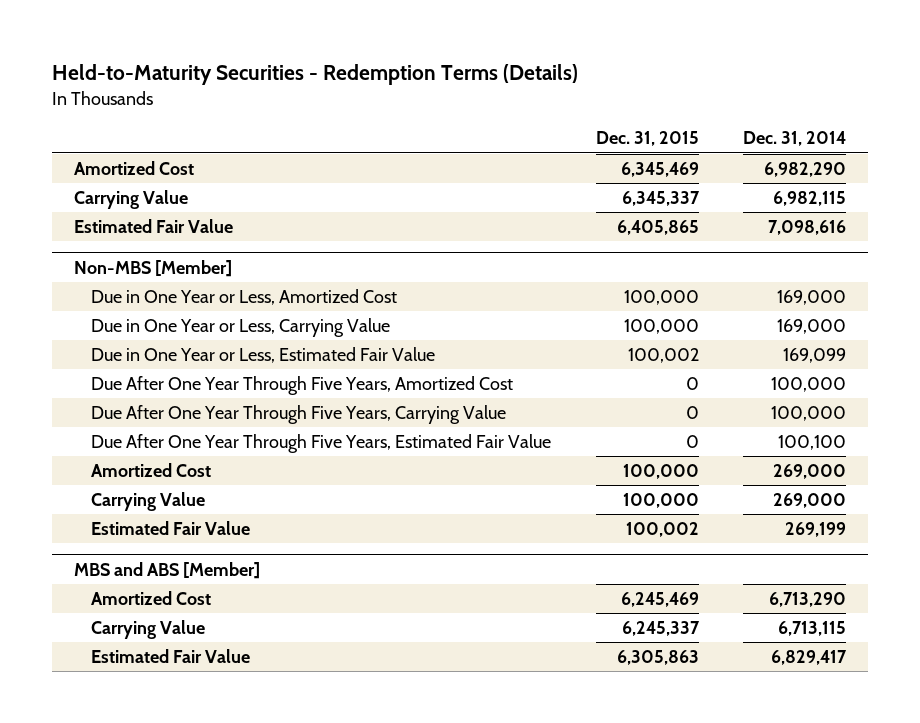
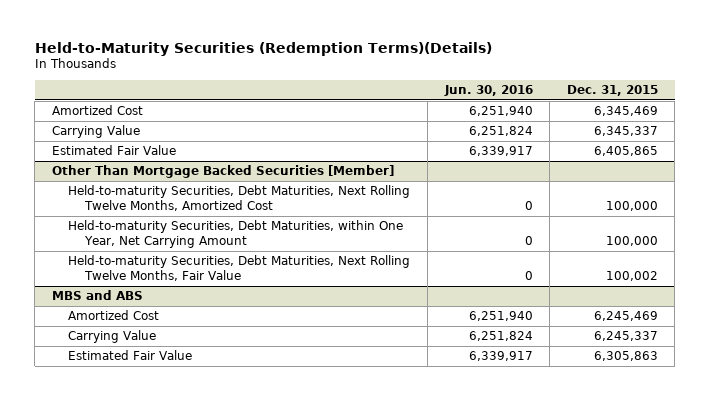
[51,64,578,86] Held-to-Maturity Securities - Redemption Terms (Details) -> [34,41,492,56] Held-to-Maturity Securities (Redemption Terms)(Details)
[743,131,847,147] Dec. 31, 2014 -> none
none -> [443,85,533,97] Jun. 30, 2016
[91,376,514,396] Due After One Year Through Five Years, Amortized Cost -> none
[91,405,507,425] Due After One Year Through Five Years, Carrying Value -> none
[91,434,552,454] Due After One Year Through Five Years, Estimated Fair Value -> none
[91,463,212,478] Amortized Cost -> none
[91,492,206,512] Carrying Value -> none
[91,521,251,536] Estimated Fair Value -> none
[74,259,233,277] Non-MBS [Member] -> [51,165,394,179] Other Than Mortgage Backed Securities [Member]
[91,289,398,306] Due in One Year or Less, Amortized Cost -> [68,185,411,212] Held-to-maturity Securities, Debt Maturities, Next Rolling Twelve Months, Amortized Cost
[91,318,391,338] Due in One Year or Less, Carrying Value -> [68,220,404,249] Held-to-maturity Securities, Debt Maturities, within One Year, Net Carrying Amount
[91,347,436,364] Due in One Year or Less, Estimated Fair Value -> [68,255,411,282] Held-to-maturity Securities, Debt Maturities, Next Rolling Twelve Months, Fair Value
[74,561,261,579] MBS and ABS [Member] -> [51,290,143,301] MBS and ABS

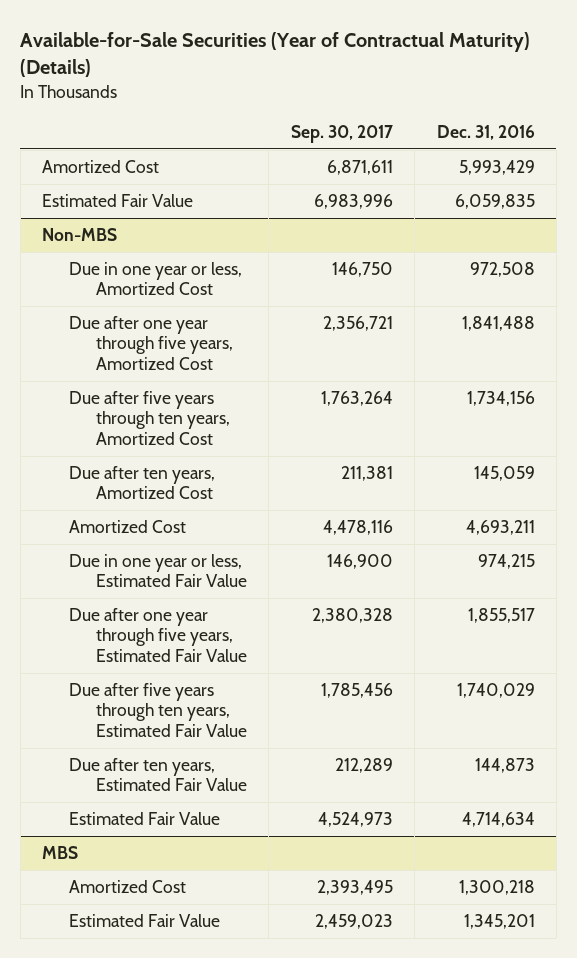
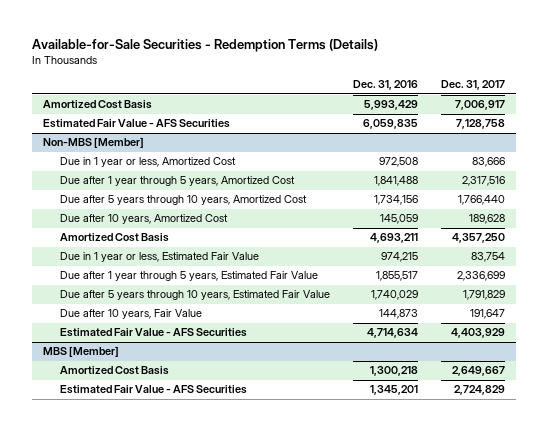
[20,32,531,78] Available-for-Sale Securities (Year of Contractual Maturity) (Details) -> [31,38,378,52] Available-for-Sale Securities - Redemption Terms (Details)
[290,124,393,143] Sep. 30, 2017 -> none
none -> [440,80,505,91] Dec. 31, 2017
[42,159,160,173] Amortized Cost -> [42,100,152,110] Amortized Cost Basis
[42,193,194,207] Estimated Fair Value -> [42,119,230,129] Estimated Fair Value - AFS Securities
[42,227,118,241] Non-MBS -> [42,137,144,149] Non-MBS [Member]
[69,261,243,296] Due in one year or less, Amortized Cost -> [59,157,236,168] Due in 1 year or less, Amortized Cost
[69,315,234,371] Due after one year through five years, Amortized Cost -> [59,176,295,187] Due after 1 year through 5 years, Amortized Cost
[69,390,231,446] Due after five years through ten years, Amortized Cost -> [59,195,307,206] Due after 5 years through 10 years, Amortized Cost
[69,465,216,500] Due after ten years, Amortized Cost -> [59,214,228,225] Due after 10 years, Amortized Cost
[69,519,187,533] Amortized Cost -> [59,233,169,243] Amortized Cost Basis
[69,553,248,588] Due in one year or less, Estimated Fair Value -> [59,252,259,263] Due in 1 year or less, Estimated Fair Value
[69,607,248,663] Due after one year through five years, Estimated Fair Value -> [59,271,318,282] Due after 1 year through 5 years, Estimated Fair Value
[69,682,248,738] Due after five years through ten years, Estimated Fair Value -> [59,290,330,301] Due after 5 years through 10 years, Estimated Fair Value
[69,757,248,792] Due after ten years, Estimated Fair Value -> [59,309,202,320] Due after 10 years, Fair Value
[69,811,221,825] Estimated Fair Value -> [59,328,247,338] Estimated Fair Value - AFS Securities
[42,845,79,859] MBS -> [42,346,119,358] MBS [Member]
[69,879,187,893] Amortized Cost -> [59,366,169,376] Amortized Cost Basis
[69,913,221,927] Estimated Fair Value -> [59,385,247,395] Estimated Fair Value - AFS Securities

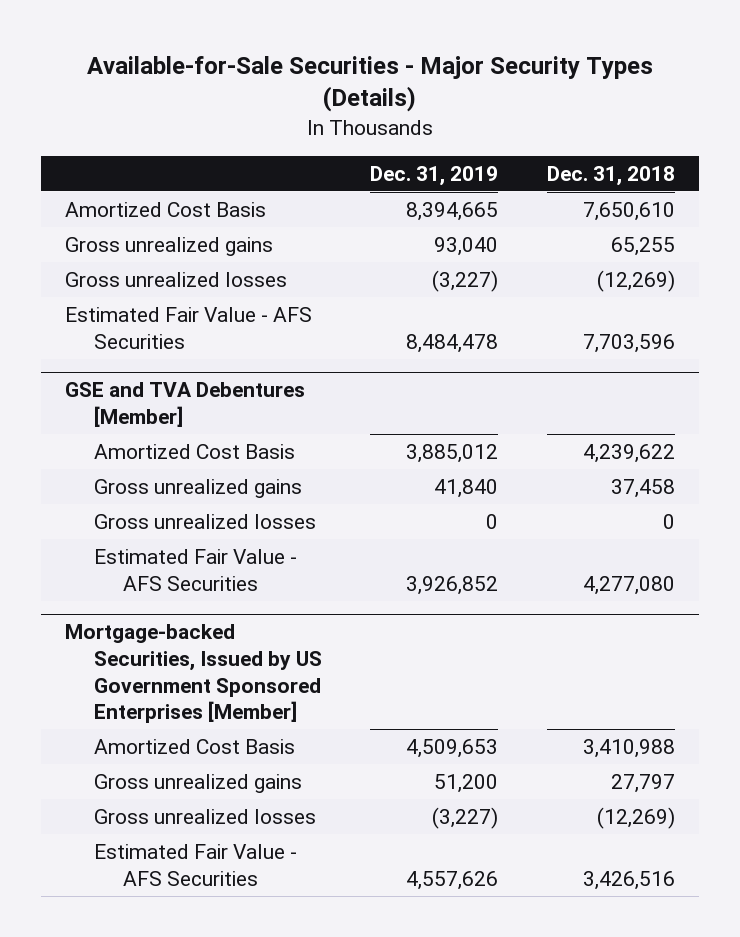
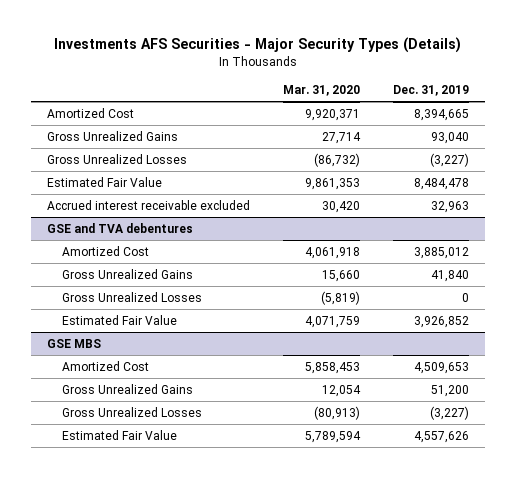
[87,55,654,113] Available-for-Sale Securities - Major Security Types (Details) -> [53,37,461,54] Investments AFS Securities - Major Security Types (Details)
[546,165,675,186] Dec. 31, 2018 -> none
none -> [282,84,360,96] Mar. 31, 2020
[65,201,267,217] Amortized Cost Basis -> [47,107,135,118] Amortized Cost
[65,236,274,256] Gross unrealized gains -> [47,130,179,141] Gross Unrealized Gains
[65,271,288,287] Gross unrealized losses -> [47,153,188,164] Gross Unrealized Losses
[65,306,313,349] Estimated Fair Value - AFS Securities -> [47,176,163,187] Estimated Fair Value
none -> [47,199,251,210] Accrued interest receivable excluded
[65,382,306,427] GSE and TVA Debentures [Member] -> [47,222,194,233] GSE and TVA debentures
[93,443,295,459] Amortized Cost Basis -> [62,245,150,256] Amortized Cost
[93,478,302,498] Gross unrealized gains -> [62,268,194,279] Gross Unrealized Gains
[93,513,316,529] Gross unrealized losses -> [62,291,203,302] Gross Unrealized Losses
[93,548,297,591] Estimated Fair Value - AFS Securities -> [62,314,178,325] Estimated Fair Value
[65,624,322,724] Mortgage-backed Securities, Issued by US Government Sponsored Enterprises [Member] -> [47,338,102,348] GSE MBS
[93,738,295,754] Amortized Cost Basis -> [62,360,150,371] Amortized Cost
[93,773,302,793] Gross unrealized gains -> [62,383,194,394] Gross Unrealized Gains
[93,808,316,824] Gross unrealized losses -> [62,406,203,417] Gross Unrealized Losses
[93,843,297,886] Estimated Fair Value - AFS Securities -> [62,429,178,440] Estimated Fair Value

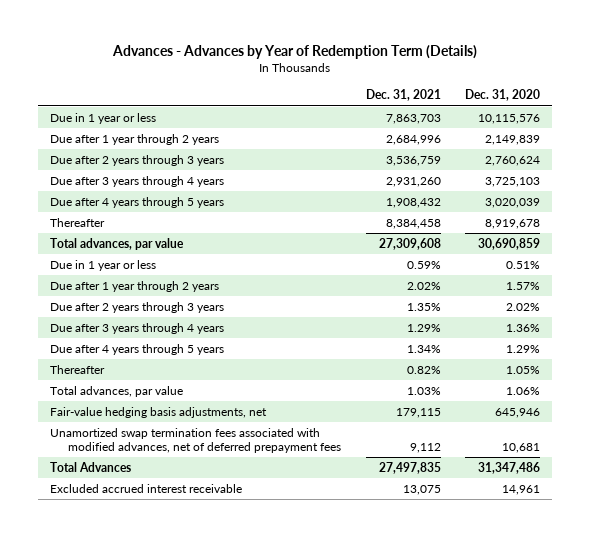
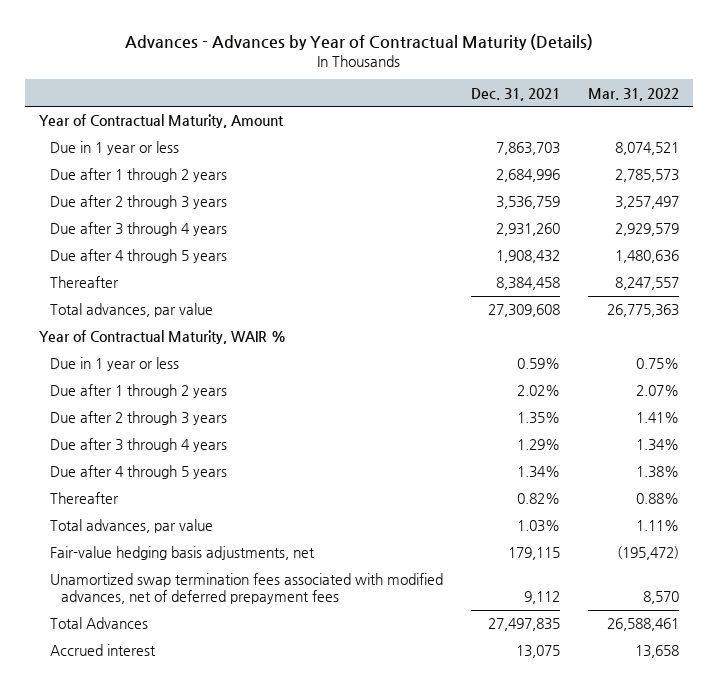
[112,45,478,60] Advances - Advances by Year of Redemption Term (Details) -> [125,33,594,50] Advances - Advances by Year of Contractual Maturity (Details)
[465,89,541,102] Dec. 31, 2020 -> none
none -> [588,87,680,101] Mar. 31, 2022
none -> [39,114,285,129] Year of Contractual Maturity, Amount
[50,133,220,145] Due after 1 year through 2 years -> [50,168,228,183] Due after 1 through 2 years
[50,154,225,166] Due after 2 years through 3 years -> [50,195,228,210] Due after 2 through 3 years
[50,175,225,187] Due after 3 years through 4 years -> [50,222,228,237] Due after 3 through 4 years
[50,196,225,208] Due after 4 years through 5 years -> [50,249,228,264] Due after 4 through 5 years
none -> [39,330,287,345] Year of Contractual Maturity, WAIR %
[50,280,220,292] Due after 1 year through 2 years -> [50,384,228,399] Due after 1 through 2 years
[50,301,225,313] Due after 2 years through 3 years -> [50,411,228,426] Due after 2 through 3 years
[50,322,225,334] Due after 3 years through 4 years -> [50,438,228,453] Due after 3 through 4 years
[50,343,225,355] Due after 4 years through 5 years -> [50,465,228,480] Due after 4 through 5 years
[50,483,243,493] Excluded accrued interest receivable -> [50,644,157,657] Accrued interest

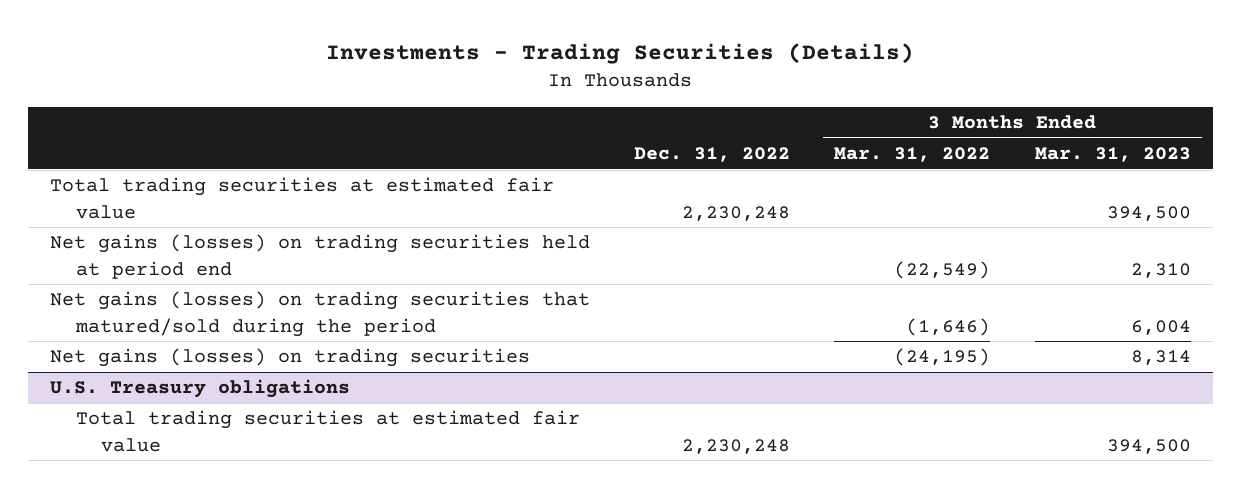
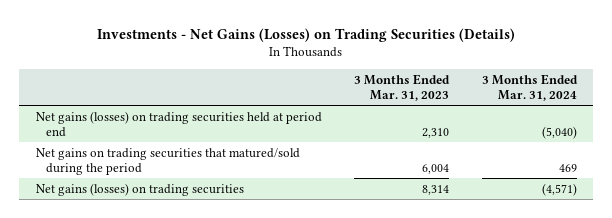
[326,43,915,65] Investments - Trading Securities (Details) -> [97,28,516,43] Investments - Net Gains (Losses) on Trading Securities (Details)
[634,147,791,163] Dec. 31, 2022 -> none
[834,147,991,163] Mar. 31, 2022 -> none
none -> [481,73,578,101] 3 Months Ended Mar. 31, 2024
[49,177,554,219] Total trading securities at estimated fair value -> none
[49,291,590,337] Net gains (losses) on trading securities that matured/sold during the period -> [35,147,300,175] Net gains on trading securities that matured/sold during the period
[49,379,350,399] U.S. Treasury obligations -> none
[75,410,580,452] Total trading securities at estimated fair value -> none

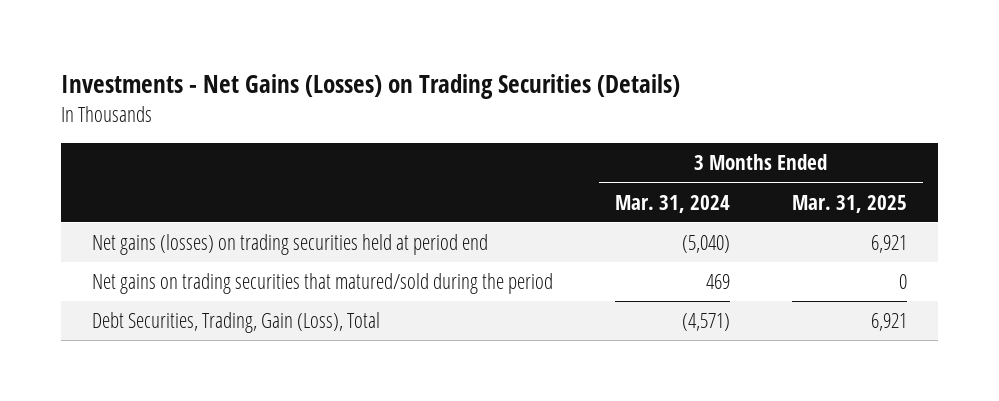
[354,73,451,101] 3 Months Ended Mar. 31, 2023 -> none
none -> [792,194,908,213] Mar. 31, 2025
[35,182,244,196] Net gains (losses) on trading securities -> [91,312,380,334] Debt Securities, Trading, Gain (Loss), Total

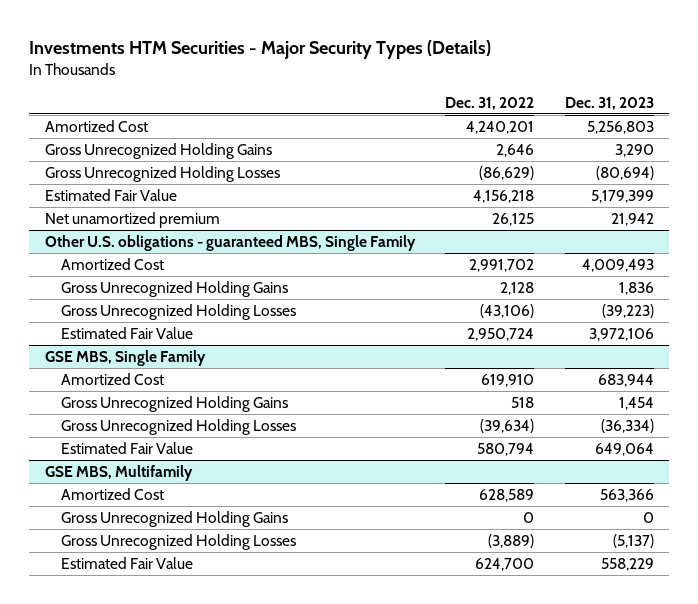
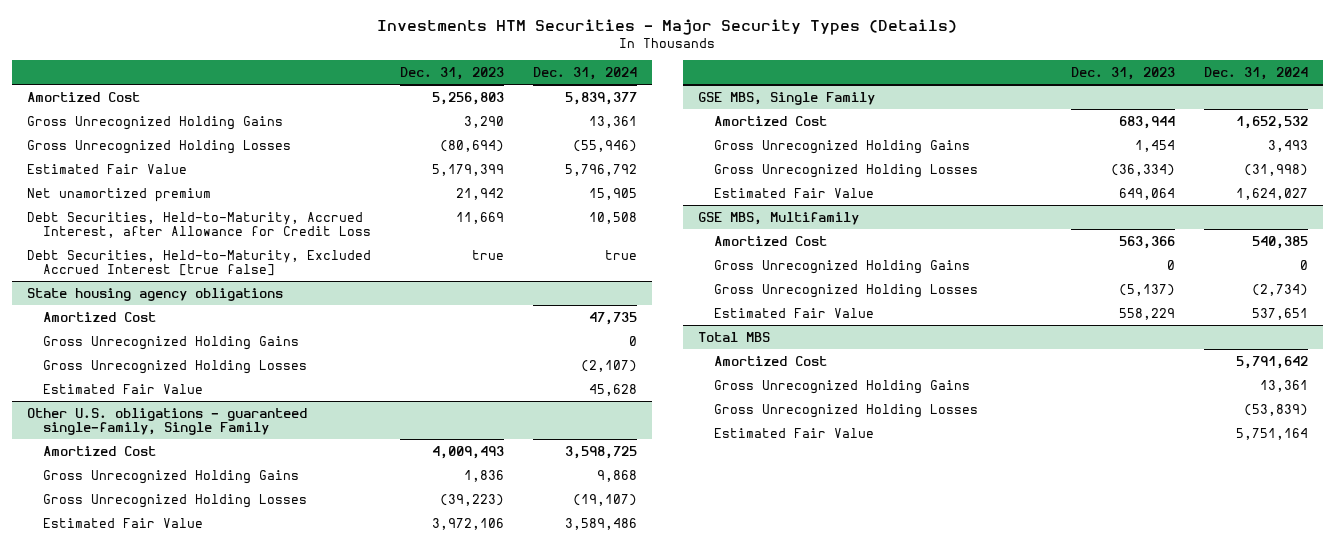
[445,96,535,110] Dec. 31, 2022 -> none
none -> [533,67,638,81] Dec. 31, 2024
none -> [26,211,371,239] Debt Securities, Held-to-Maturity, Accrued Interest, after Allowance for Credit Loss
none -> [26,249,371,277] Debt Securities, Held-to-Maturity, Excluded Accrued Interest [true false]
none -> [26,287,283,301] State housing agency obligations
none -> [42,311,156,322] Amortized Cost
none -> [42,335,299,350] Gross Unrecognized Holding Gains
none -> [42,359,307,374] Gross Unrecognized Holding Losses
none -> [42,383,203,394] Estimated Fair Value
[44,235,416,252] Other U.S. obligations - guaranteed MBS, Single Family -> [26,407,307,436] Other U.S. obligations - guaranteed single-family, Single Family
none -> [697,331,770,342] Total MBS
none -> [713,355,827,366] Amortized Cost
none -> [713,379,970,394] Gross Unrecognized Holding Gains
none -> [713,403,978,418] Gross Unrecognized Holding Losses
none -> [713,427,874,438] Estimated Fair Value

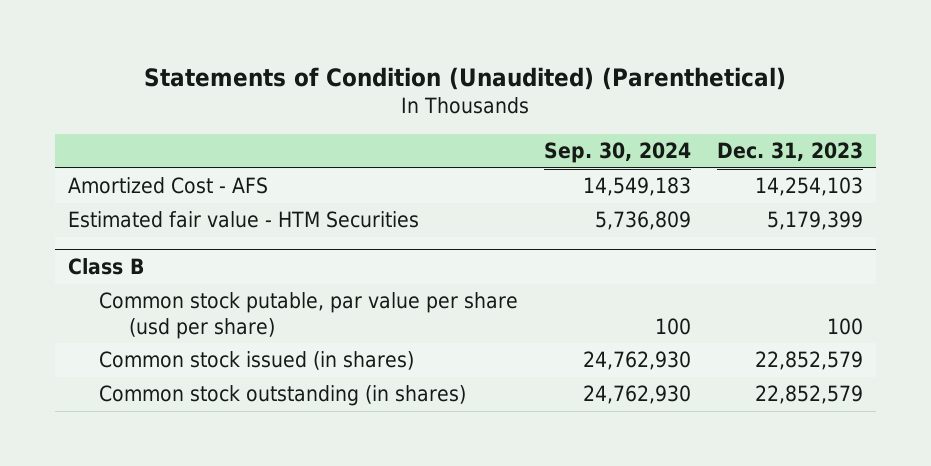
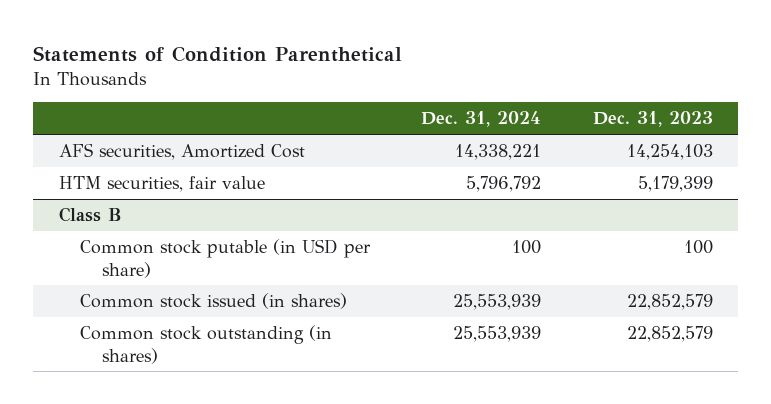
[144,67,787,91] Statements of Condition (Unaudited) (Parenthetical) -> [33,45,403,62] Statements of Condition Parenthetical
[543,142,691,164] Sep. 30, 2024 -> none
none -> [421,111,542,128] Dec. 31, 2024
[67,177,268,195] Amortized Cost - AFS -> [58,142,305,160] AFS securities, Amortized Cost
[67,211,419,229] Estimated fair value - HTM Securities -> [58,175,265,192] HTM securities, fair value
[98,292,518,339] Common stock putable, par value per share (usd per share) -> [80,238,372,278] Common stock putable (in USD per share)

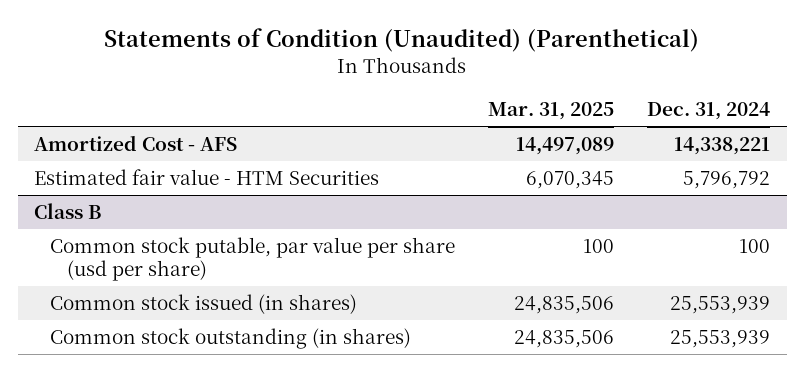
[33,45,403,62] Statements of Condition Parenthetical -> [104,28,700,53] Statements of Condition (Unaudited) (Parenthetical)
[592,111,713,128] Dec. 31, 2023 -> none
none -> [488,102,615,121] Mar. 31, 2025
[58,142,305,160] AFS securities, Amortized Cost -> [34,135,238,152] Amortized Cost - AFS
[58,175,265,192] HTM securities, fair value -> [34,169,380,186] Estimated fair value - HTM Securities
[80,238,372,278] Common stock putable (in USD per share) -> [50,237,456,281] Common stock putable, par value per share (usd per share)

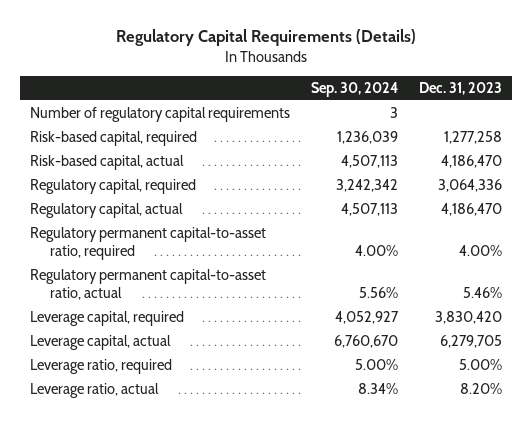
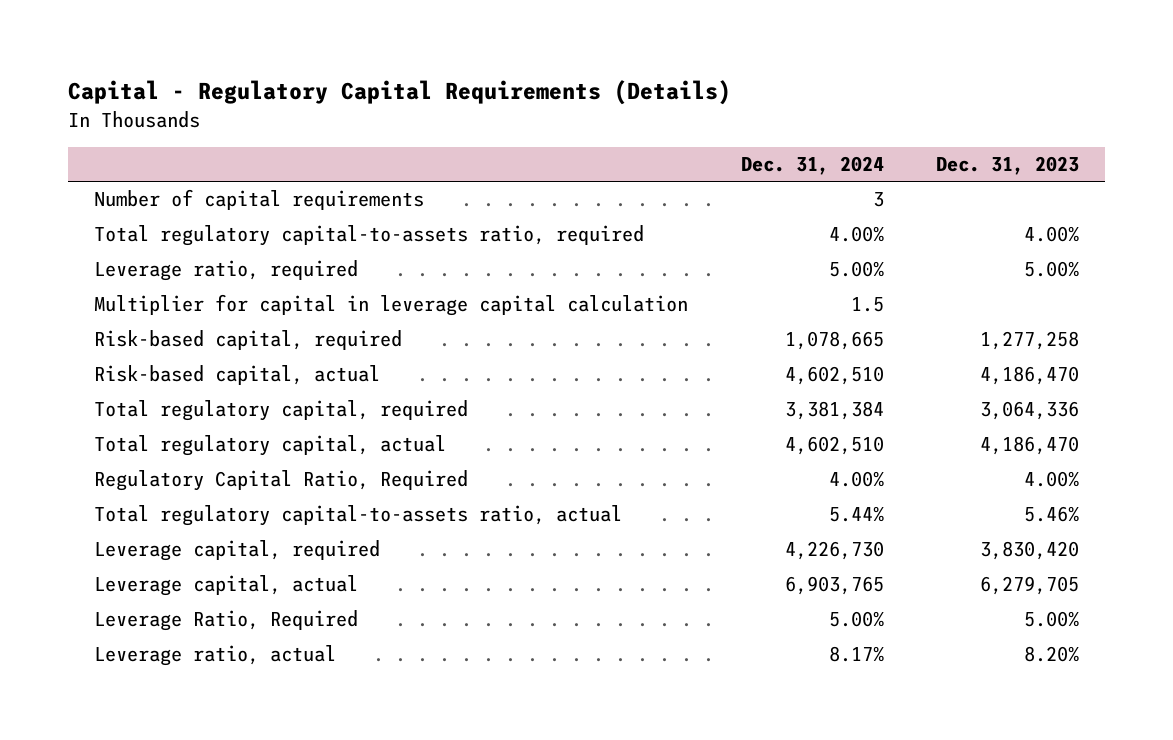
[115,29,416,47] Regulatory Capital Requirements (Details) -> [68,80,732,106] Capital - Regulatory Capital Requirements (Details)
[310,82,398,98] Sep. 30, 2024 -> none
none -> [740,156,884,176] Dec. 31, 2024
[30,106,291,122] Number of regulatory capital requirements -> [94,189,425,211] Number of capital requirements
none -> [94,225,645,247] Total regulatory capital-to-assets ratio, required
[30,358,173,374] Leverage ratio, required -> [94,260,359,282] Leverage ratio, required
none -> [94,294,689,317] Multiplier for capital in leverage capital calculation
[30,178,197,194] Regulatory capital, required -> [94,400,469,422] Total regulatory capital, required
[30,202,184,218] Regulatory capital, actual -> [94,435,447,457] Total regulatory capital, actual
[30,226,267,260] Regulatory permanent capital-to-asset ratio, required -> [94,470,469,492] Regulatory Capital Ratio, Required
[30,268,267,300] Regulatory permanent capital-to-asset ratio, actual -> [94,505,623,527] Total regulatory capital-to-assets ratio, actual
none -> [94,610,359,632] Leverage Ratio, Required

